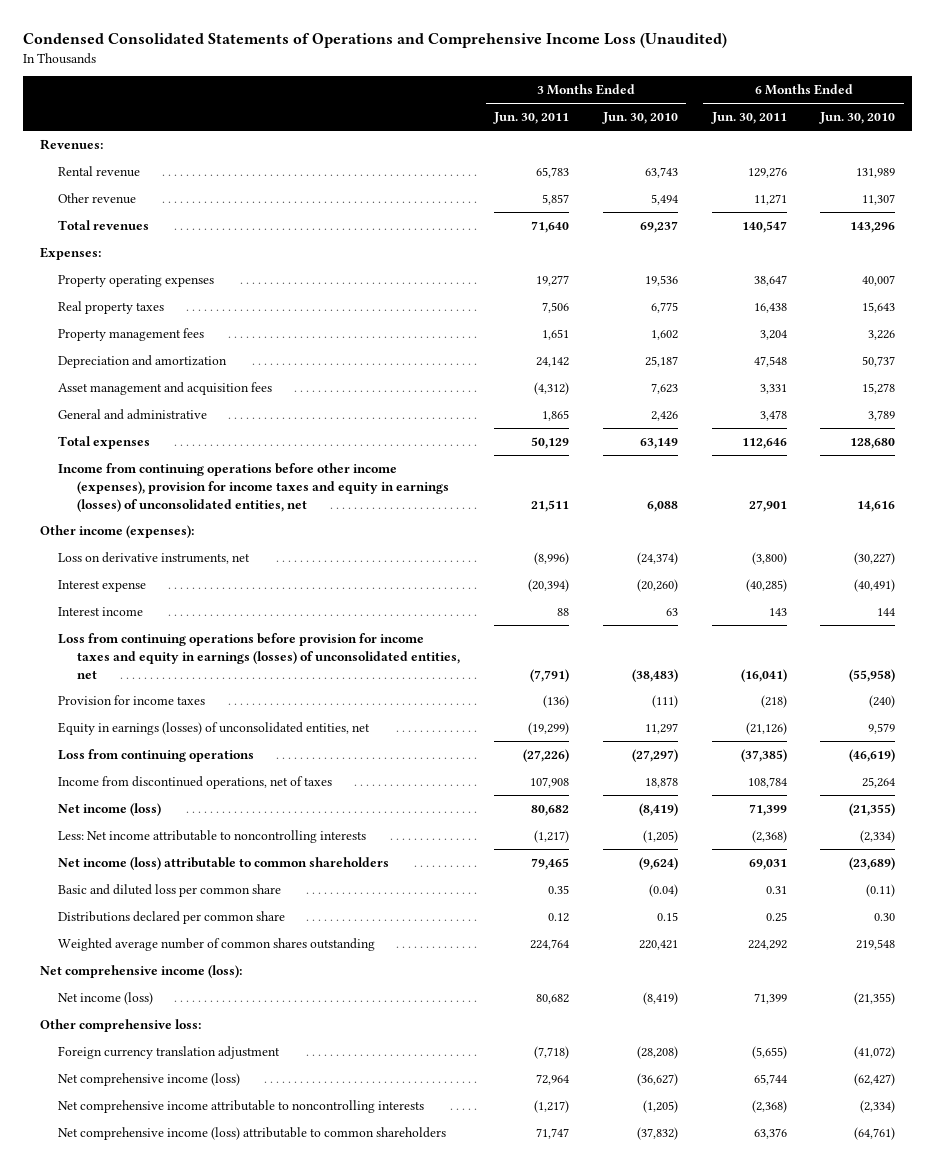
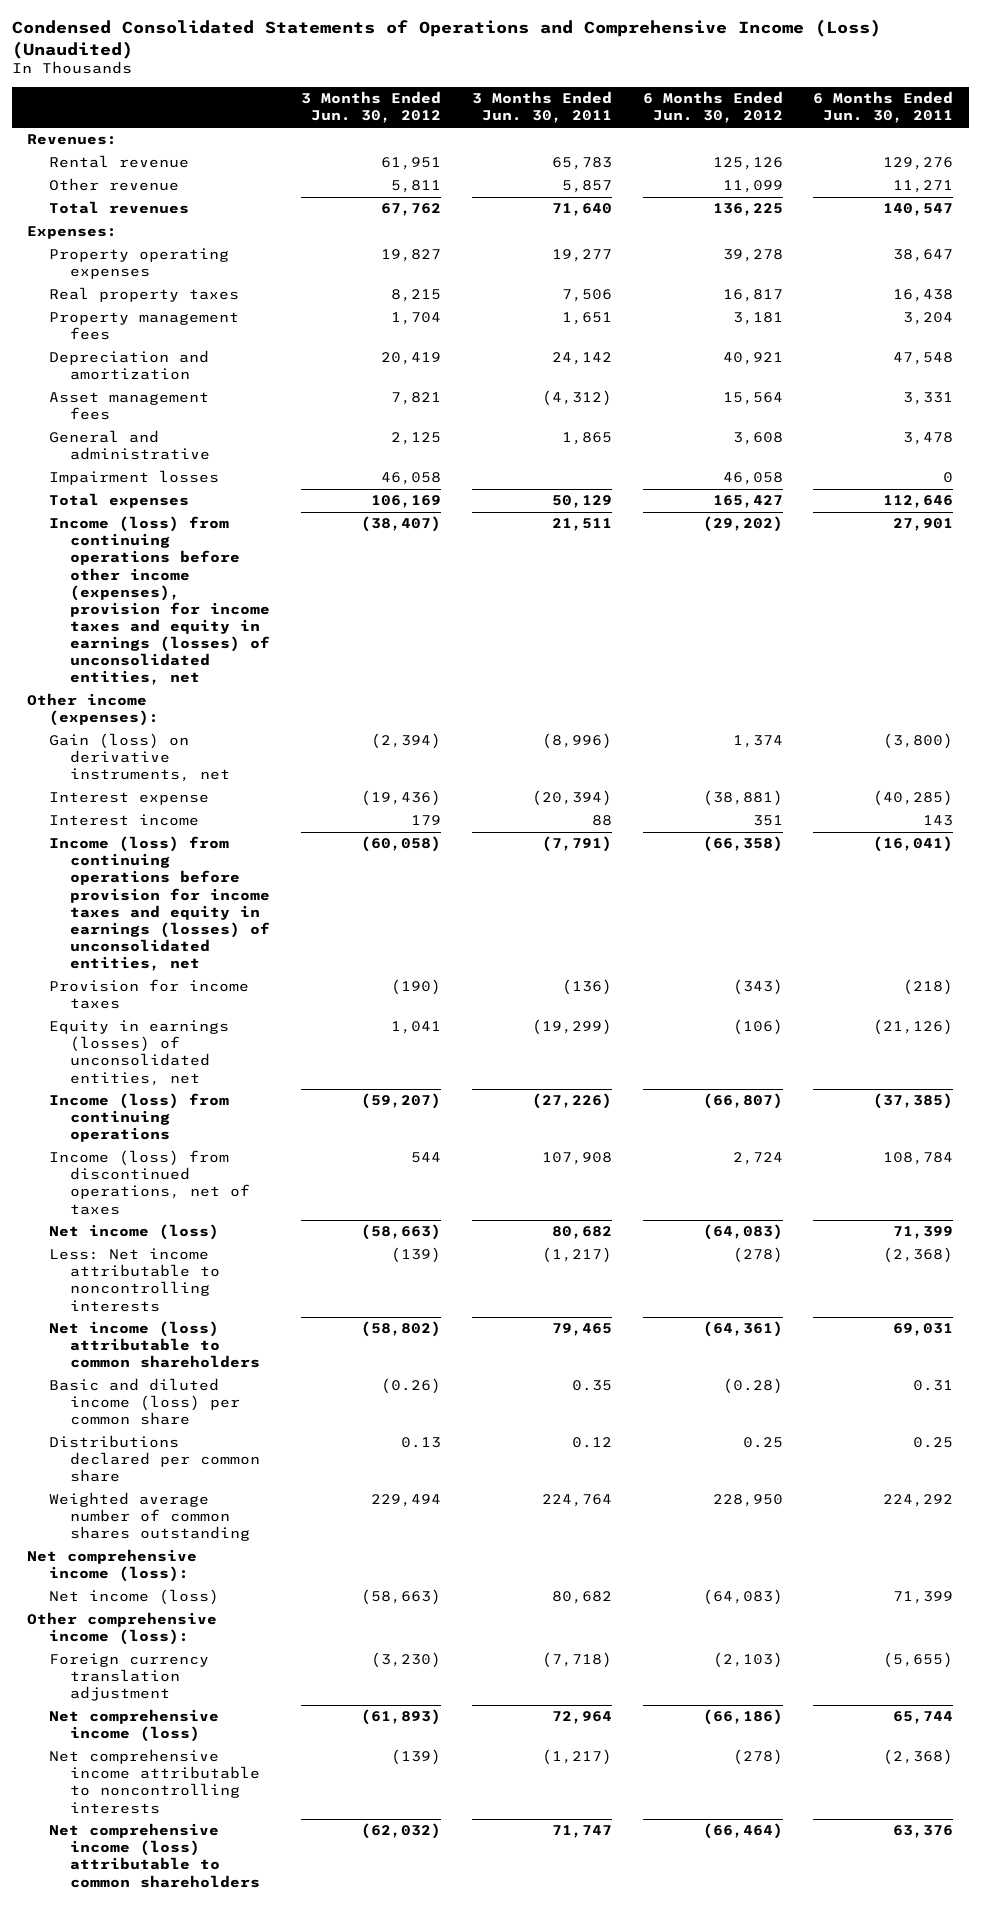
[22,33,727,49] Condensed Consolidated Statements of Operations and Comprehensive Income Loss (Unaudited) -> [12,19,882,59] Condensed Consolidated Statements of Operations and Comprehensive Income (Loss) (Unaudited)
[601,112,678,125] Jun. 30, 2010 -> none
[819,112,896,125] Jun. 30, 2010 -> none
none -> [300,91,441,124] 3 Months Ended Jun. 30, 2012
none -> [642,91,783,124] 6 Months Ended Jun. 30, 2012
[58,381,273,395] Asset management and acquisition fees -> [48,392,209,421] Asset management fees
none -> [48,470,219,486] Impairment losses
[58,462,450,512] Income from continuing operations before other income (expenses), provision for income taxes and equity in earnings (losses) of unconsolidated entities, net -> [48,516,271,686] Income (loss) from continuing operations before other income (expenses), provision for income taxes and equity in earnings (losses) of unconsolidated entities, net
[58,551,251,564] Loss on derivative instruments, net -> [48,733,231,783] Gain (loss) on derivative instruments, net
[58,632,461,679] Loss from continuing operations before provision for income taxes and equity in earnings (losses) of unconsolidated entities, net -> [48,836,271,972] Income (loss) from continuing operations before provision for income taxes and equity in earnings (losses) of unconsolidated entities, net
[58,748,255,762] Loss from continuing operations -> [48,1093,229,1143] Income (loss) from continuing operations
[58,775,333,789] Income from discontinued operations, net of taxes -> [48,1150,251,1215] Income (loss) from discontinued operations, net of taxes
[58,883,282,897] Basic and diluted loss per common share -> [48,1378,241,1426] Basic and diluted income (loss) per common share
[39,1018,201,1032] Other comprehensive loss: -> [27,1612,218,1646] Other comprehensive income (loss):

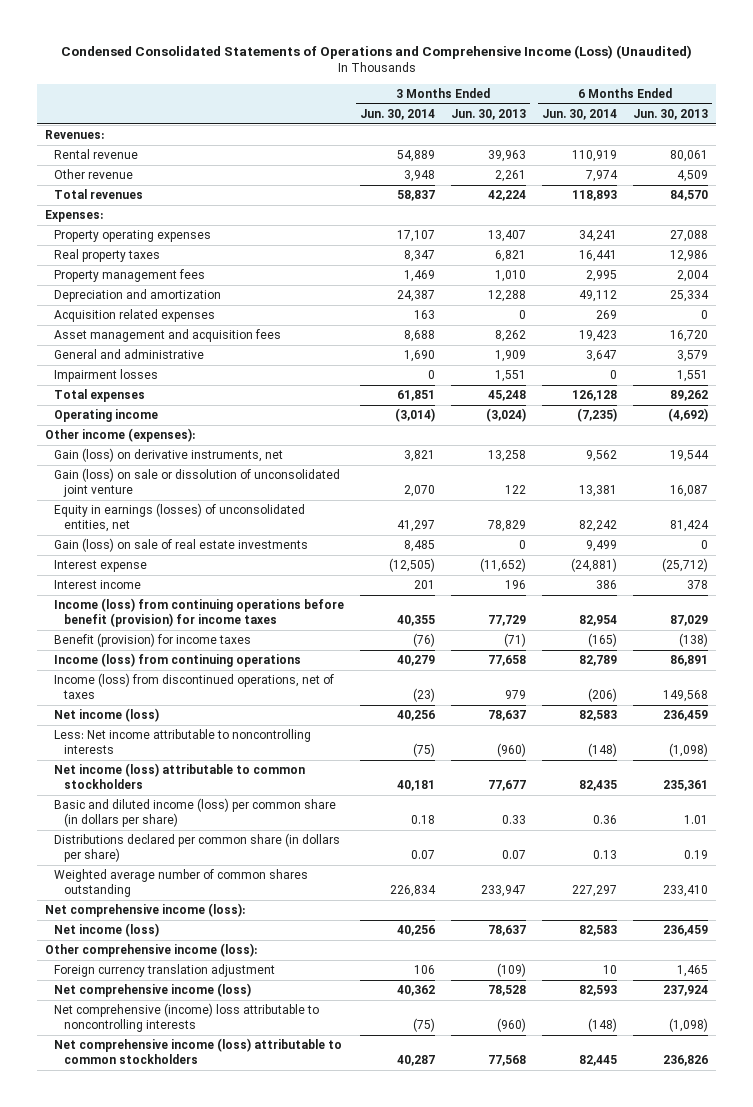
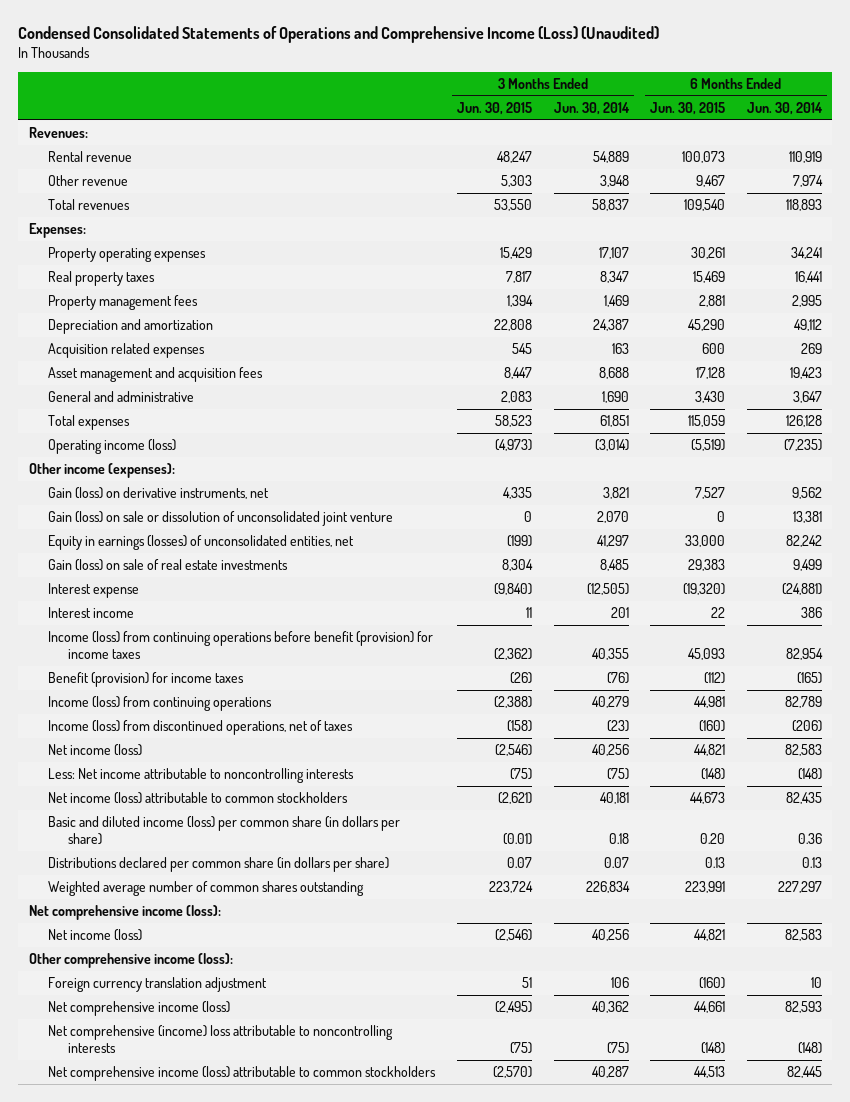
[451,108,527,120] Jun. 30, 2013 -> none
[632,108,708,120] Jun. 30, 2013 -> none
none -> [456,101,532,115] Jun. 30, 2015
none -> [650,101,726,115] Jun. 30, 2015
[54,369,159,383] Impairment losses -> none
[54,409,159,423] Operating income -> [48,438,177,454] Operating income (loss)

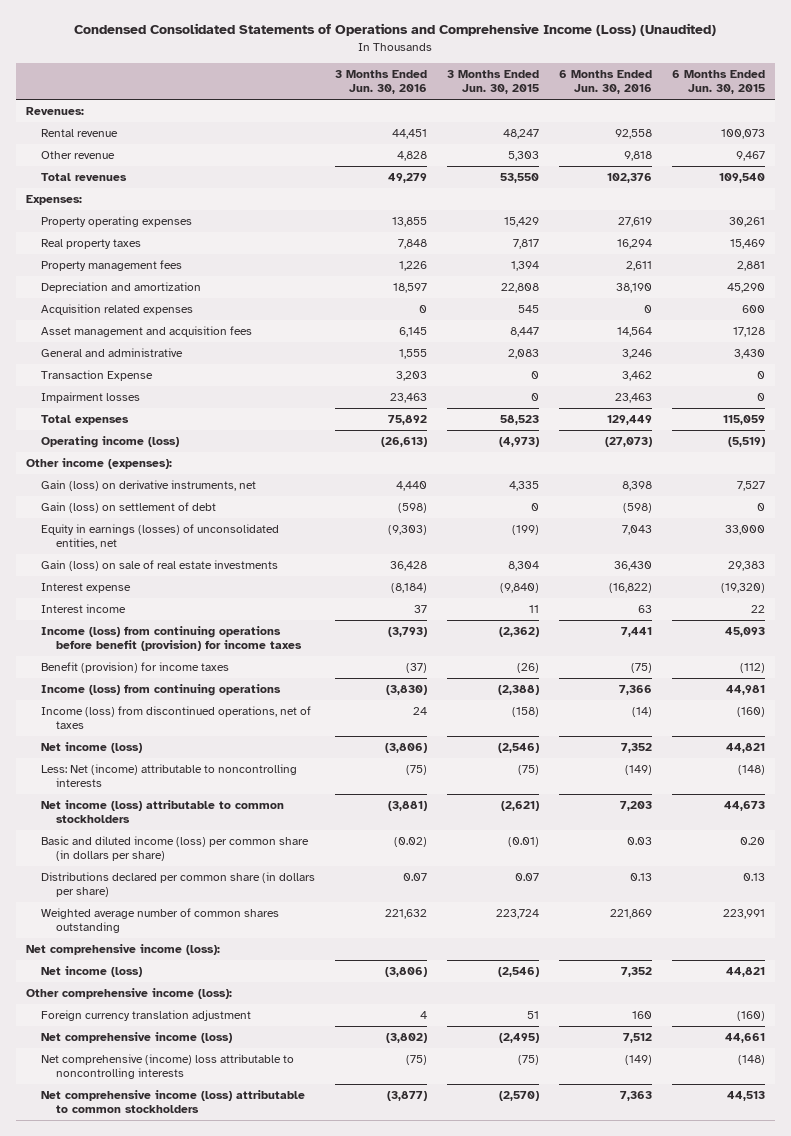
[553,101,630,115] Jun. 30, 2014 -> none
[746,101,823,115] Jun. 30, 2014 -> none
none -> [334,70,427,95] 3 Months Ended Jun. 30, 2016
none -> [559,70,653,95] 6 Months Ended Jun. 30, 2016
none -> [40,370,153,382] Transaction Expense
none -> [40,392,140,404] Impairment losses
[48,510,394,526] Gain (loss) on sale or dissolution of unconsolidated joint venture -> none
none -> [40,502,216,514] Gain (loss) on settlement of debt
[48,767,355,783] Less: Net income attributable to noncontrolling interests -> [40,764,297,788] Less: Net (income) attributable to noncontrolling interests

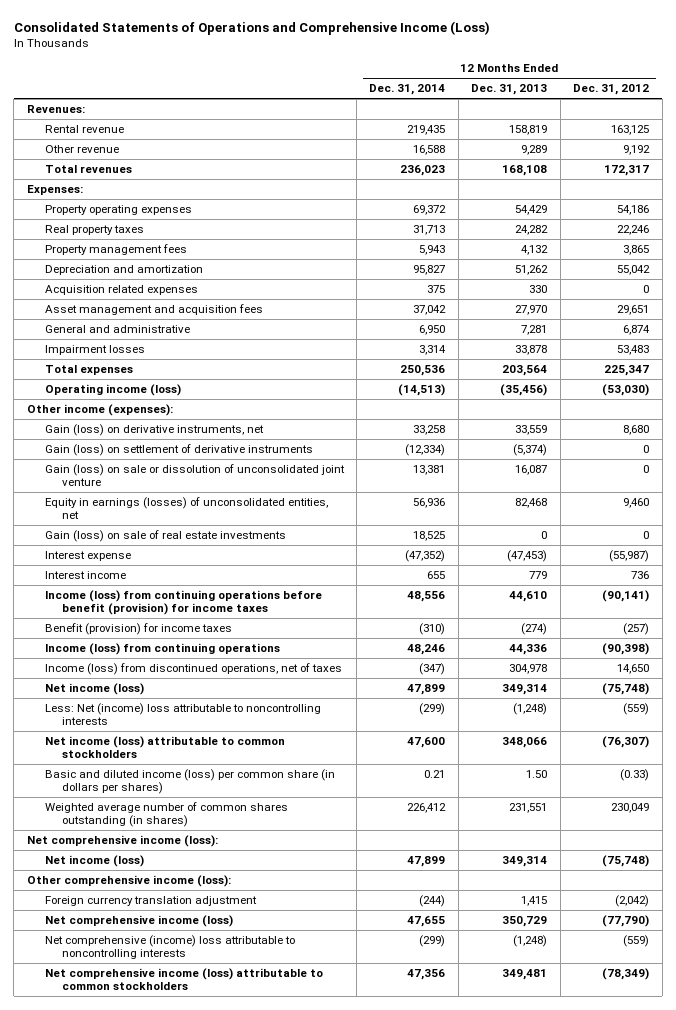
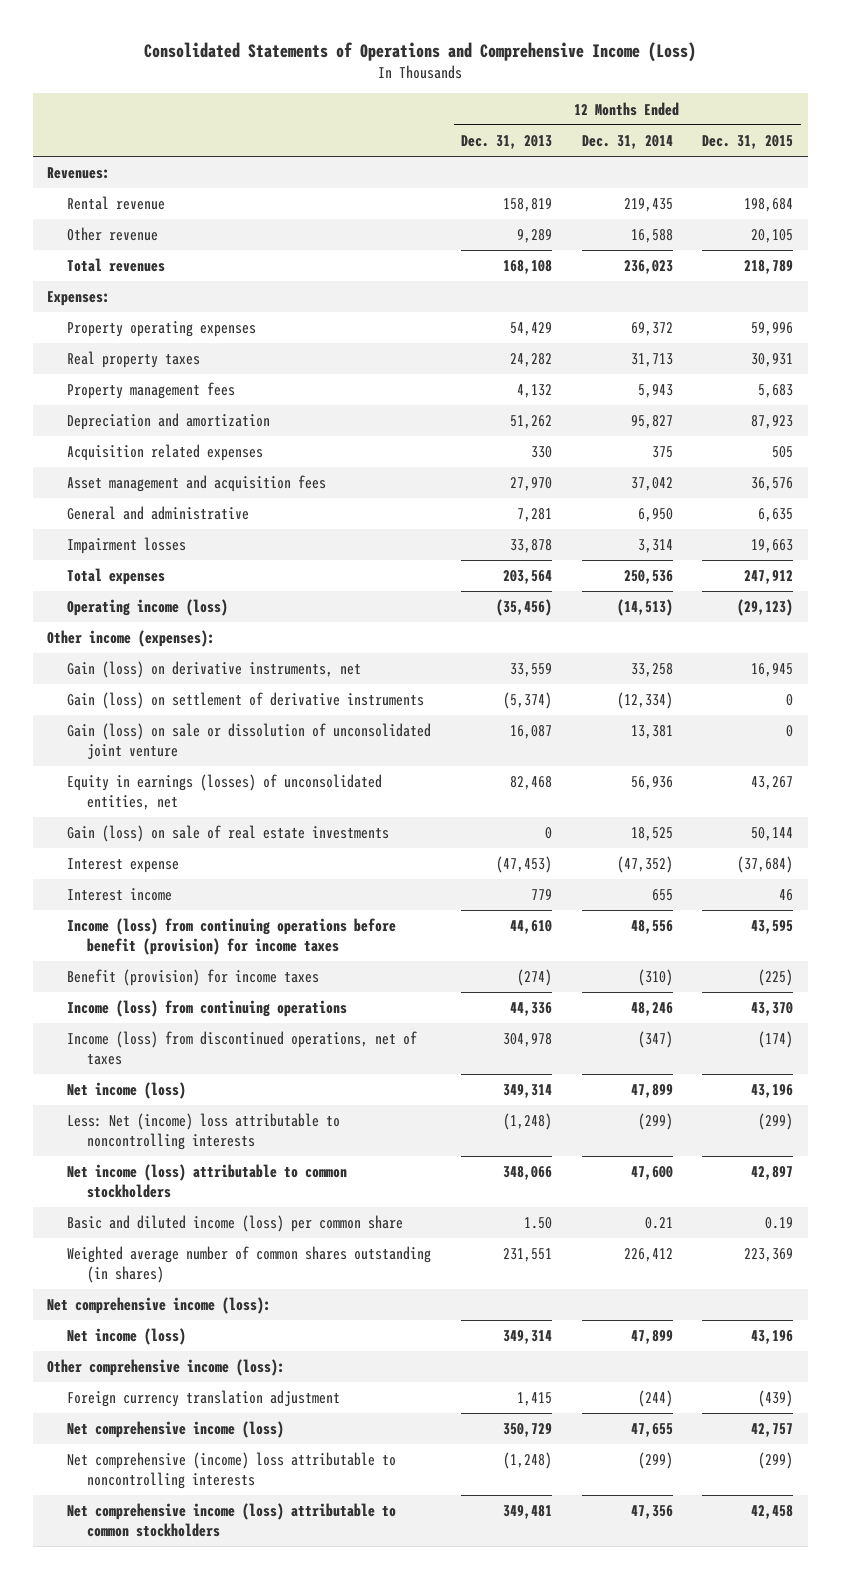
[573,84,650,96] Dec. 31, 2012 -> none
none -> [702,135,794,150] Dec. 31, 2015
[44,769,335,795] Basic and diluted income (loss) per common share (in dollars per shares) -> [67,1215,404,1233] Basic and diluted income (loss) per common share

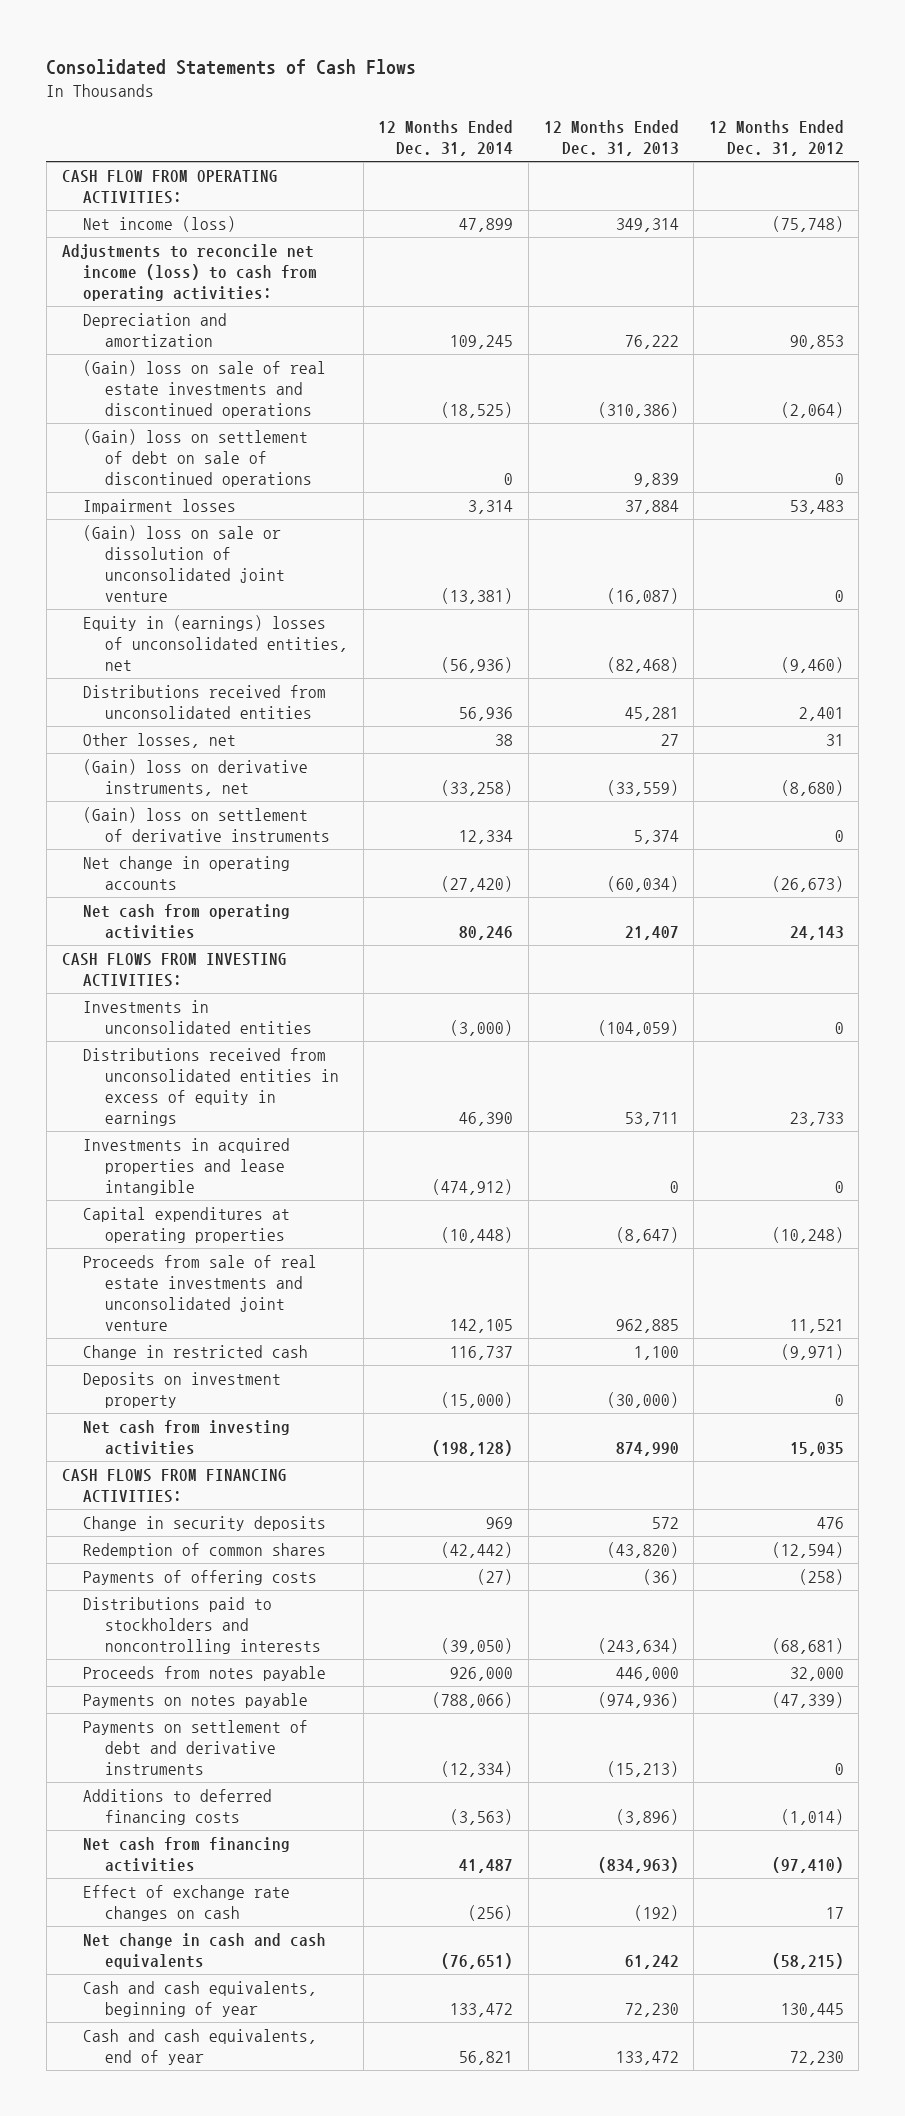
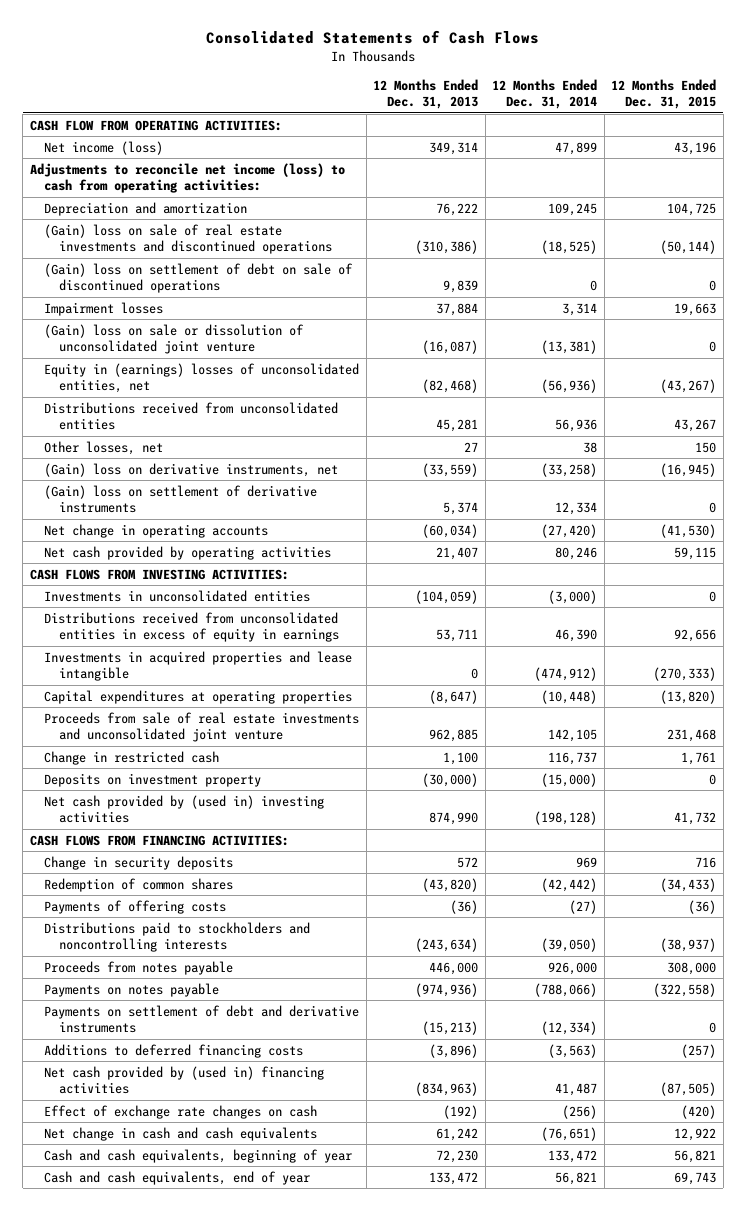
[708,119,844,157] 12 Months Ended Dec. 31, 2012 -> none
none -> [611,78,717,110] 12 Months Ended Dec. 31, 2015
[83,903,291,939] Net cash from operating activities -> [44,545,332,560] Net cash provided by operating activities
[83,1419,291,1455] Net cash from investing activities -> [44,794,325,824] Net cash provided by (used in) investing activities
[83,1836,291,1872] Net cash from financing activities -> [44,1065,325,1095] Net cash provided by (used in) financing activities

